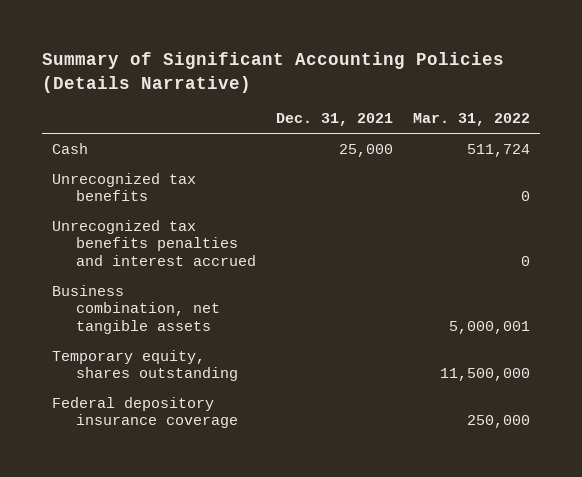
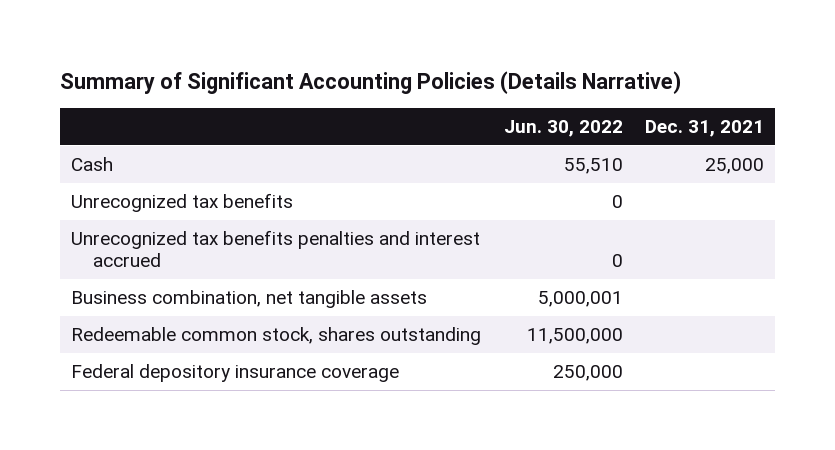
[413,113,531,127] Mar. 31, 2022 -> none
none -> [503,120,623,138] Jun. 30, 2022
[52,349,238,382] Temporary equity, shares outstanding -> [71,326,482,345] Redeemable common stock, shares outstanding

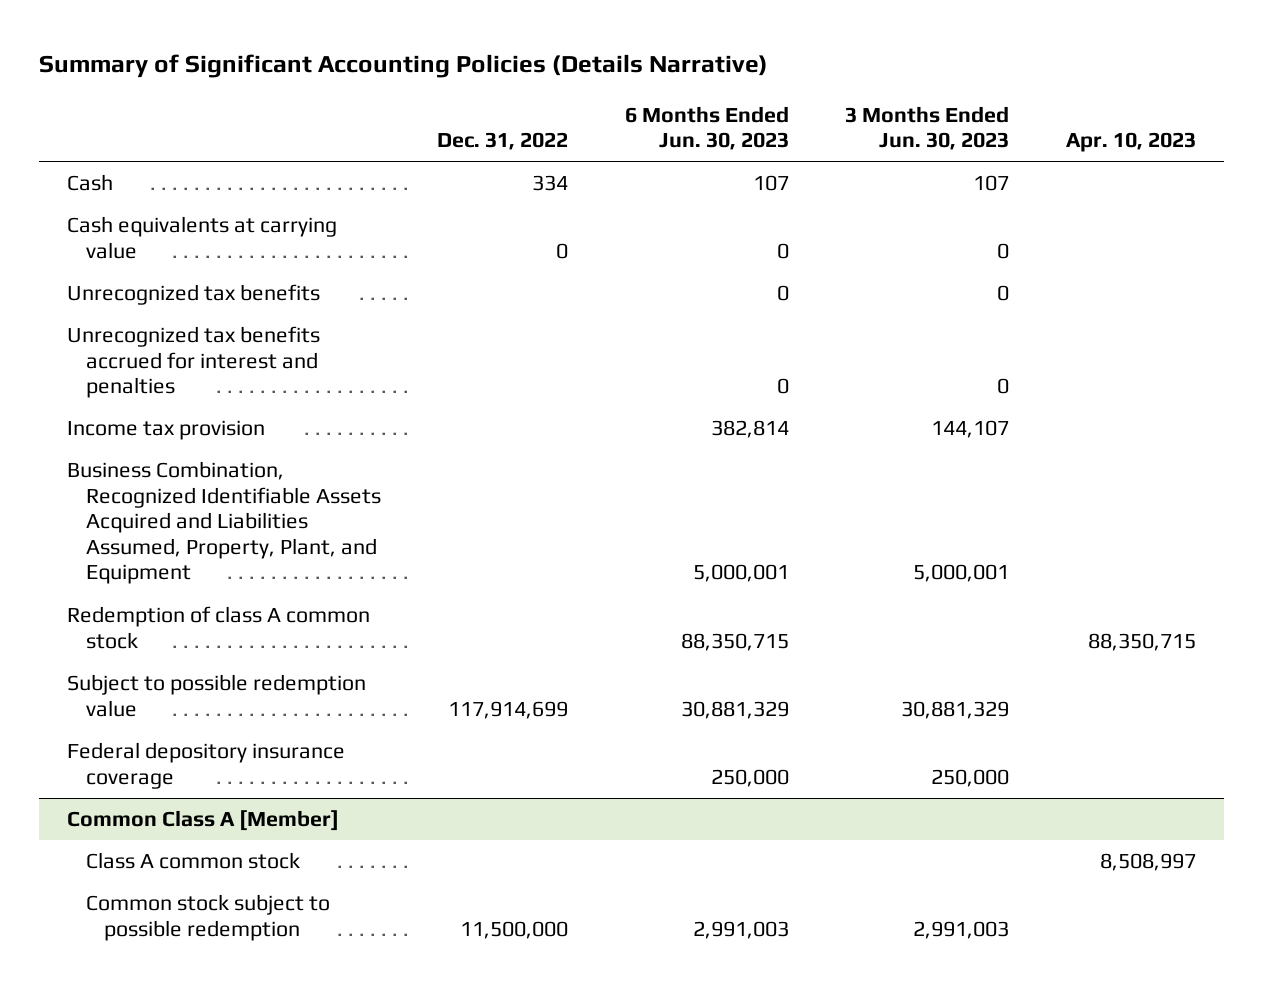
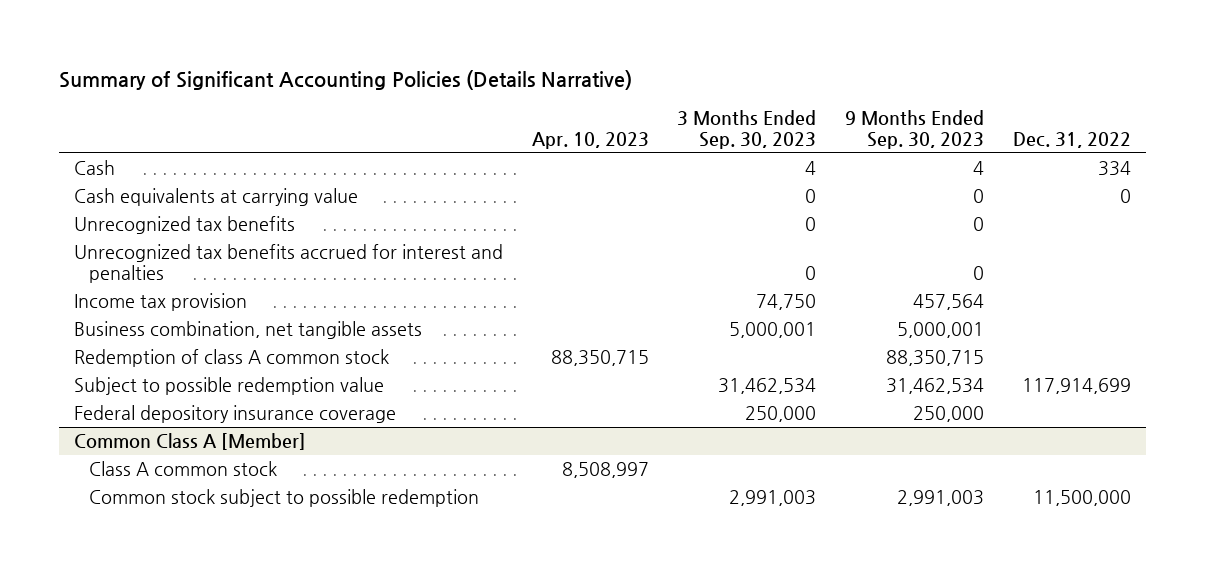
[624,105,789,151] 6 Months Ended Jun. 30, 2023 -> none
[845,105,1010,151] 3 Months Ended Jun. 30, 2023 -> none
none -> [677,110,817,149] 3 Months Ended Sep. 30, 2023
none -> [845,110,985,149] 9 Months Ended Sep. 30, 2023
[67,461,381,585] Business Combination, Recognized Identifiable Assets Acquired and Liabilities Assumed, Property, Plant, and Equipment -> [73,321,422,340] Business combination, net tangible assets

